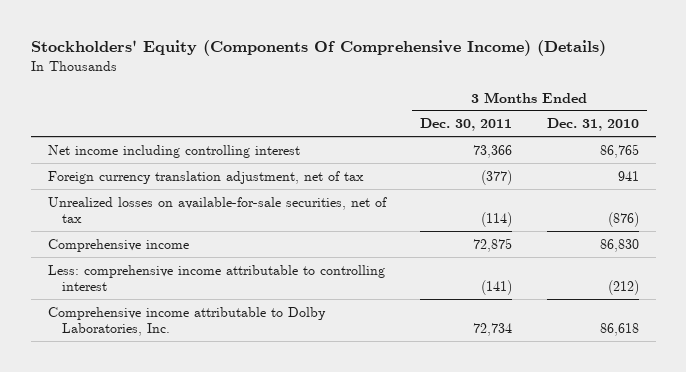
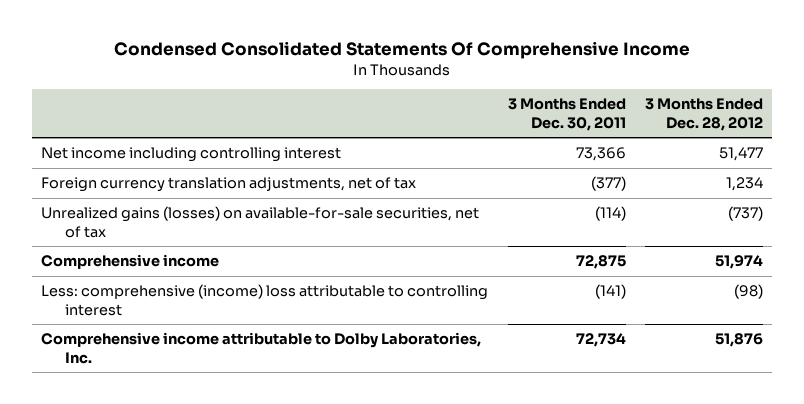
[30,40,606,57] Stockholders' Equity (Components Of Comprehensive Income) (Details) -> [114,40,691,59] Condensed Consolidated Statements Of Comprehensive Income
[546,118,639,132] Dec. 31, 2010 -> none
none -> [644,98,763,131] 3 Months Ended Dec. 28, 2012
[47,170,364,184] Foreign currency translation adjustment, net of tax -> [41,177,417,193] Foreign currency translation adjustments, net of tax
[47,196,387,223] Unrealized losses on available-for-sale securities, net of tax -> [41,206,480,238] Unrealized gains (losses) on available-for-sale securities, net of tax
[47,264,385,291] Less: comprehensive income attributable to controlling interest -> [41,284,489,316] Less: comprehensive (income) loss attributable to controlling interest

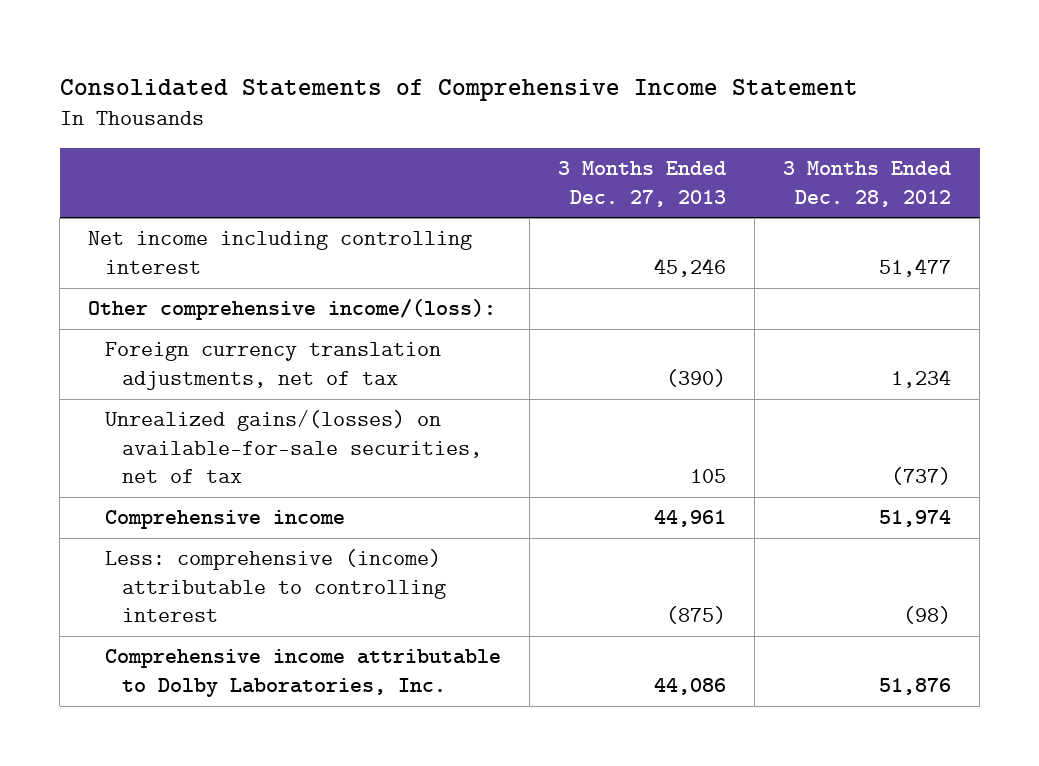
[114,40,691,59] Condensed Consolidated Statements Of Comprehensive Income -> [59,78,858,101] Consolidated Statements of Comprehensive Income Statement
[507,98,626,131] 3 Months Ended Dec. 30, 2011 -> none
none -> [558,161,727,207] 3 Months Ended Dec. 27, 2013
none -> [88,299,497,321] Other comprehensive income/(loss):
[41,206,480,238] Unrealized gains (losses) on available-for-sale securities, net of tax -> [105,410,483,484] Unrealized gains/(losses) on available-for-sale securities, net of tax
[41,284,489,316] Less: comprehensive (income) loss attributable to controlling interest -> [105,549,447,623] Less: comprehensive (income) attributable to controlling interest

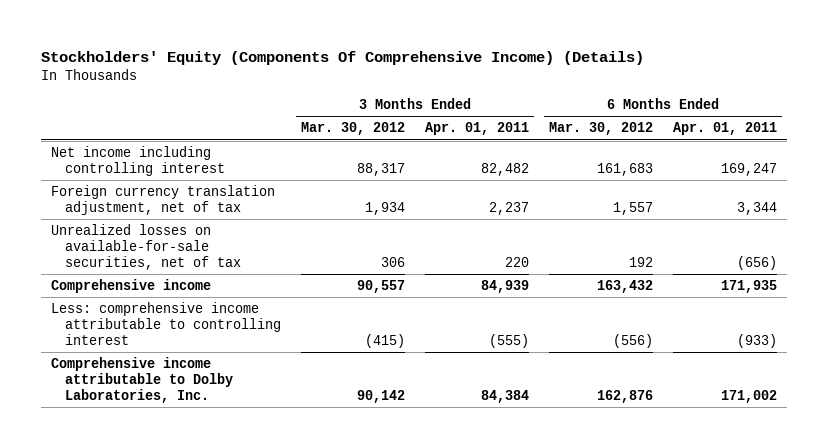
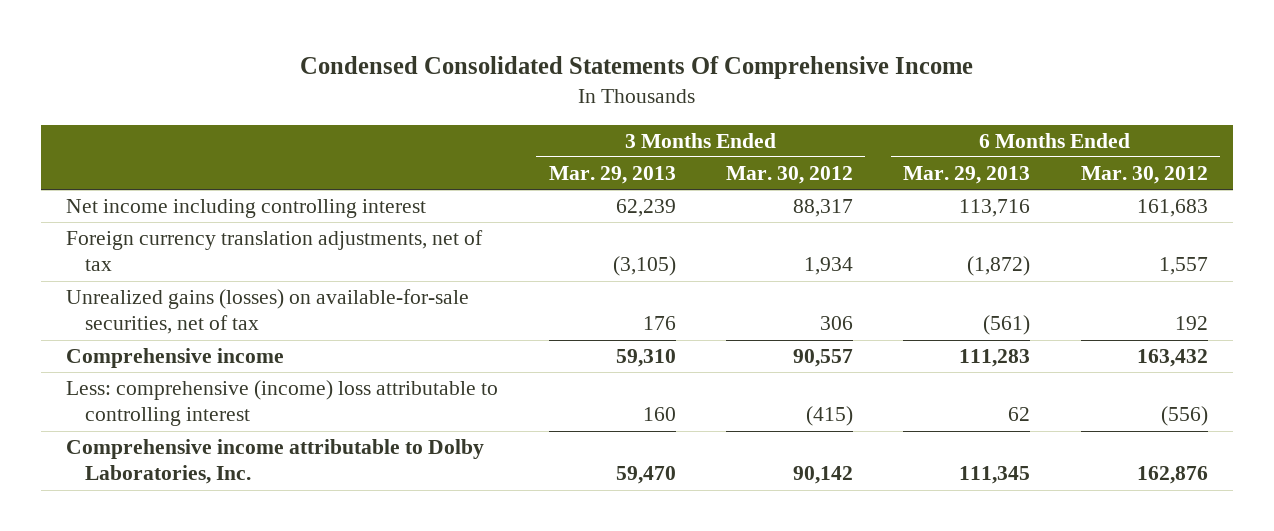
[40,50,644,65] Stockholders' Equity (Components Of Comprehensive Income) (Details) -> [299,56,973,80] Condensed Consolidated Statements Of Comprehensive Income
[424,122,529,136] Apr. 01, 2011 -> none
[672,122,777,136] Apr. 01, 2011 -> none
none -> [548,165,676,184] Mar. 29, 2013
none -> [903,165,1031,184] Mar. 29, 2013
[50,185,275,216] Foreign currency translation adjustment, net of tax -> [66,230,484,272] Foreign currency translation adjustments, net of tax
[50,224,242,270] Unrealized losses on available-for-sale securities, net of tax -> [66,289,470,335] Unrealized gains (losses) on available-for-sale securities, net of tax
[50,302,282,345] Less: comprehensive income attributable to controlling interest -> [66,380,499,427] Less: comprehensive (income) loss attributable to controlling interest

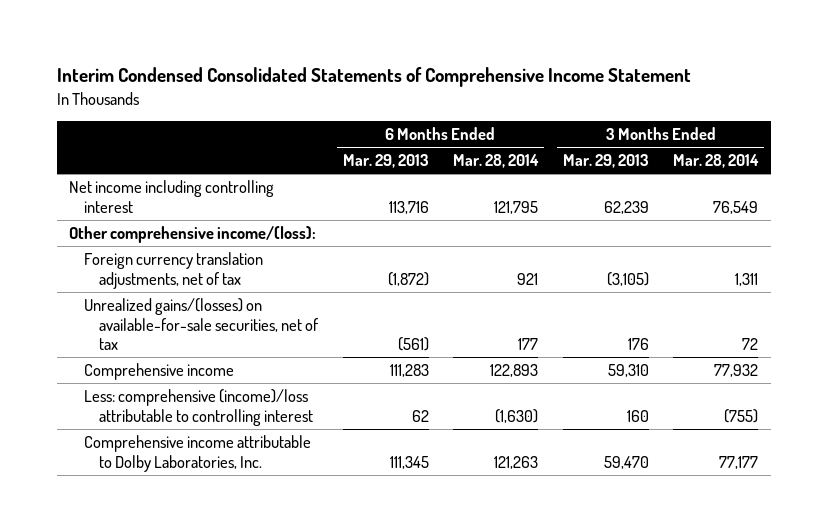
[299,56,973,80] Condensed Consolidated Statements Of Comprehensive Income -> [56,67,691,88] Interim Condensed Consolidated Statements of Comprehensive Income Statement
[725,165,853,184] Mar. 30, 2012 -> none
[1080,165,1208,184] Mar. 30, 2012 -> none
none -> [453,154,540,169] Mar. 28, 2014
none -> [673,154,760,169] Mar. 28, 2014
none -> [68,226,316,244] Other comprehensive income/(loss):
[66,289,470,335] Unrealized gains (losses) on available-for-sale securities, net of tax -> [84,298,320,351] Unrealized gains/(losses) on available-for-sale securities, net of tax
[66,380,499,427] Less: comprehensive (income) loss attributable to controlling interest -> [84,389,314,426] Less: comprehensive (income)/loss attributable to controlling interest

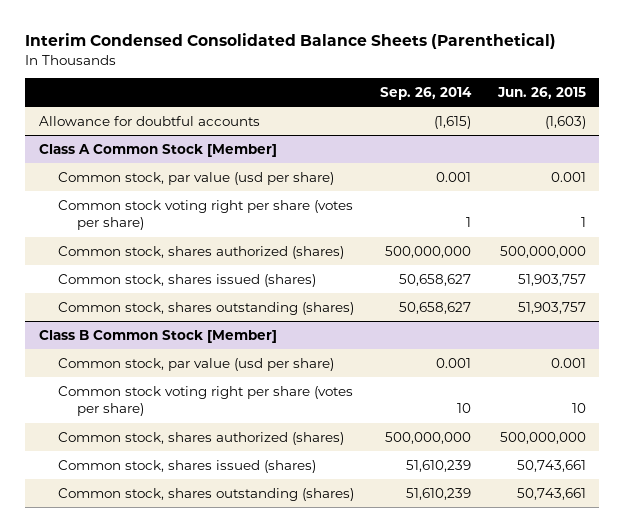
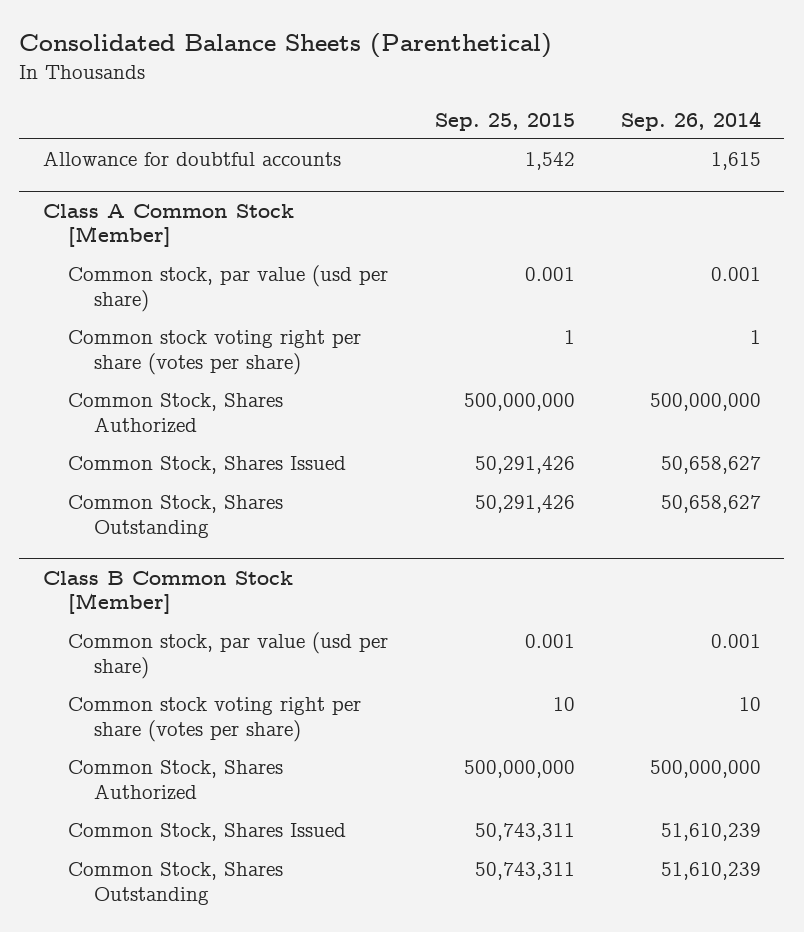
[25,33,557,50] Interim Condensed Consolidated Balance Sheets (Parenthetical) -> [19,33,553,59] Consolidated Balance Sheets (Parenthetical)
[496,87,586,100] Jun. 26, 2015 -> none
none -> [434,112,575,131] Sep. 25, 2015
[434,115,472,129] (1,615) -> [711,152,762,171] 1,615
[57,245,344,259] Common stock, shares authorized (shares) -> [68,393,284,434] Common Stock, Shares Authorized
[57,273,316,287] Common stock, shares issued (shares) -> [68,456,347,475] Common Stock, Shares Issued
[57,301,354,315] Common stock, shares outstanding (shares) -> [68,495,284,539] Common Stock, Shares Outstanding
[57,431,344,445] Common stock, shares authorized (shares) -> [68,760,284,801] Common Stock, Shares Authorized
[57,459,316,473] Common stock, shares issued (shares) -> [68,823,347,842] Common Stock, Shares Issued
[57,487,354,501] Common stock, shares outstanding (shares) -> [68,862,284,906] Common Stock, Shares Outstanding

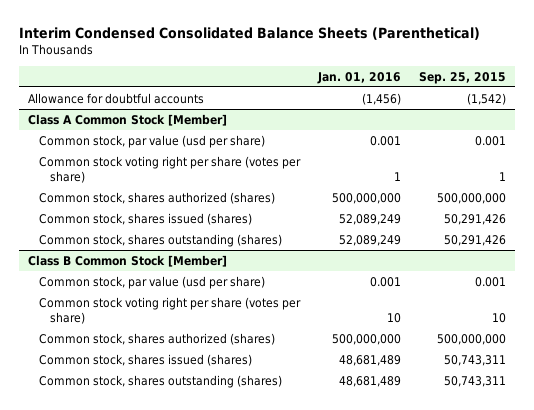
[19,33,553,59] Consolidated Balance Sheets (Parenthetical) -> [19,26,481,40] Interim Condensed Consolidated Balance Sheets (Parenthetical)
[621,110,762,131] Sep. 26, 2014 -> none
none -> [317,71,402,84] Jan. 01, 2016
[524,152,575,171] 1,542 -> [467,92,507,105] (1,542)
[68,393,284,434] Common Stock, Shares Authorized -> [38,191,275,204] Common stock, shares authorized (shares)
[68,456,347,475] Common Stock, Shares Issued -> [38,212,252,225] Common stock, shares issued (shares)
[68,495,284,539] Common Stock, Shares Outstanding -> [38,233,282,247] Common stock, shares outstanding (shares)
[68,760,284,801] Common Stock, Shares Authorized -> [38,332,275,345] Common stock, shares authorized (shares)
[68,823,347,842] Common Stock, Shares Issued -> [38,353,252,366] Common stock, shares issued (shares)
[68,862,284,906] Common Stock, Shares Outstanding -> [38,374,282,388] Common stock, shares outstanding (shares)

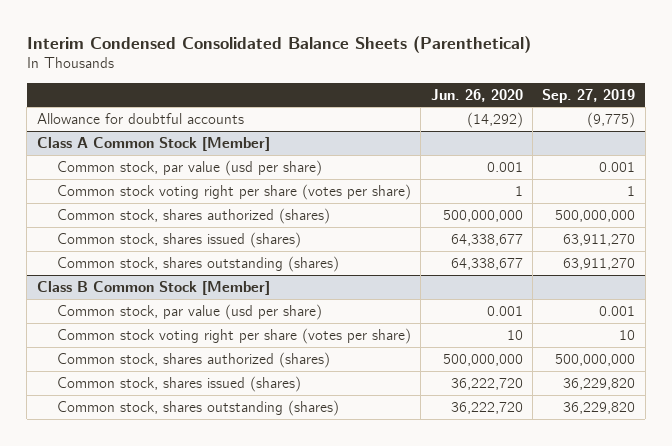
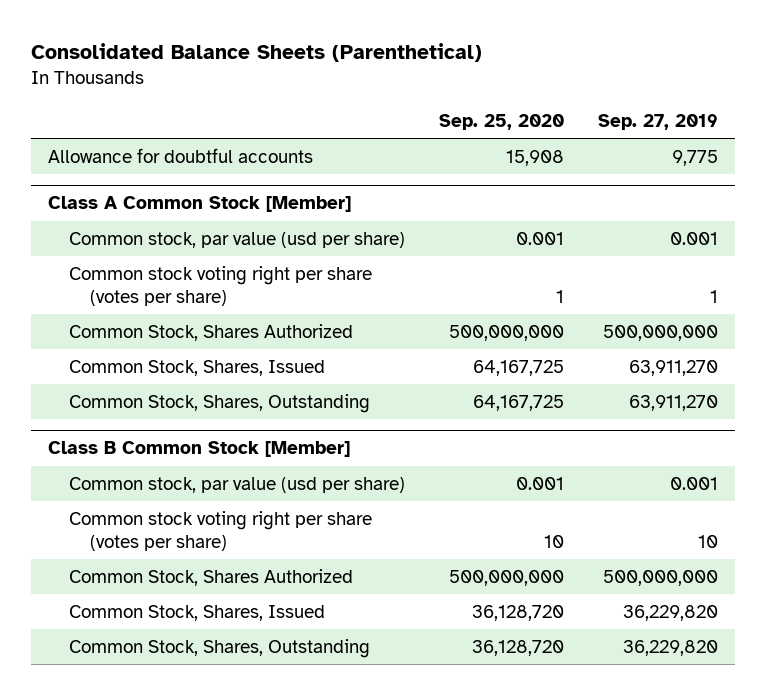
[26,35,531,53] Interim Condensed Consolidated Balance Sheets (Parenthetical) -> [30,43,482,63] Consolidated Balance Sheets (Parenthetical)
[430,88,523,102] Jun. 26, 2020 -> none
none -> [438,113,564,130] Sep. 25, 2020
[587,111,636,128] (9,775) -> [672,149,719,166] 9,775
[56,207,330,224] Common stock, shares authorized (shares) -> [68,323,353,341] Common Stock, Shares Authorized
[56,231,301,248] Common stock, shares issued (shares) -> [68,359,325,376] Common Stock, Shares, Issued
[56,255,339,272] Common stock, shares outstanding (shares) -> [68,393,370,413] Common Stock, Shares, Outstanding
[56,351,330,368] Common stock, shares authorized (shares) -> [68,568,353,586] Common Stock, Shares Authorized
[56,375,301,392] Common stock, shares issued (shares) -> [68,604,325,621] Common Stock, Shares, Issued
[56,399,339,416] Common stock, shares outstanding (shares) -> [68,638,370,658] Common Stock, Shares, Outstanding

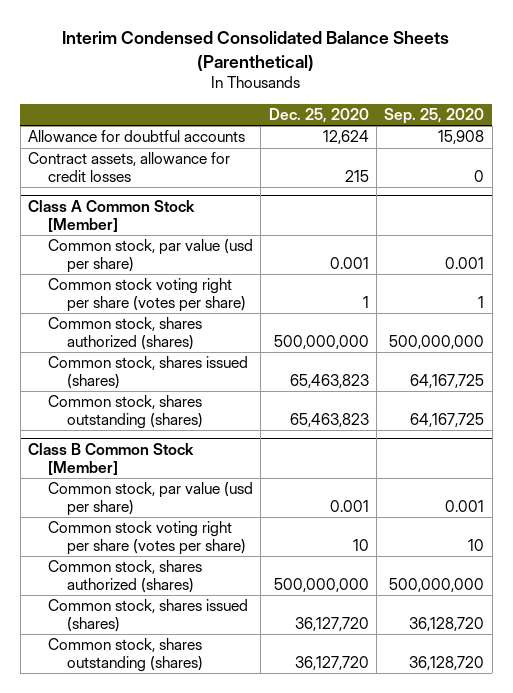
[30,43,482,63] Consolidated Balance Sheets (Parenthetical) -> [62,31,450,71] Interim Condensed Consolidated Balance Sheets (Parenthetical)
[598,113,719,130] Sep. 27, 2019 -> none
none -> [268,108,369,124] Dec. 25, 2020
none -> [28,152,231,183] Contract assets, allowance for credit losses
[68,323,353,341] Common Stock, Shares Authorized -> [47,317,202,351] Common stock, shares authorized (shares)
[68,359,325,376] Common Stock, Shares, Issued -> [47,356,248,390] Common stock, shares issued (shares)
[68,393,370,413] Common Stock, Shares, Outstanding -> [47,395,204,430] Common stock, shares outstanding (shares)
[68,568,353,586] Common Stock, Shares Authorized -> [47,560,202,594] Common stock, shares authorized (shares)
[68,604,325,621] Common Stock, Shares, Issued -> [47,599,248,633] Common stock, shares issued (shares)
[68,638,370,658] Common Stock, Shares, Outstanding -> [47,638,204,673] Common stock, shares outstanding (shares)

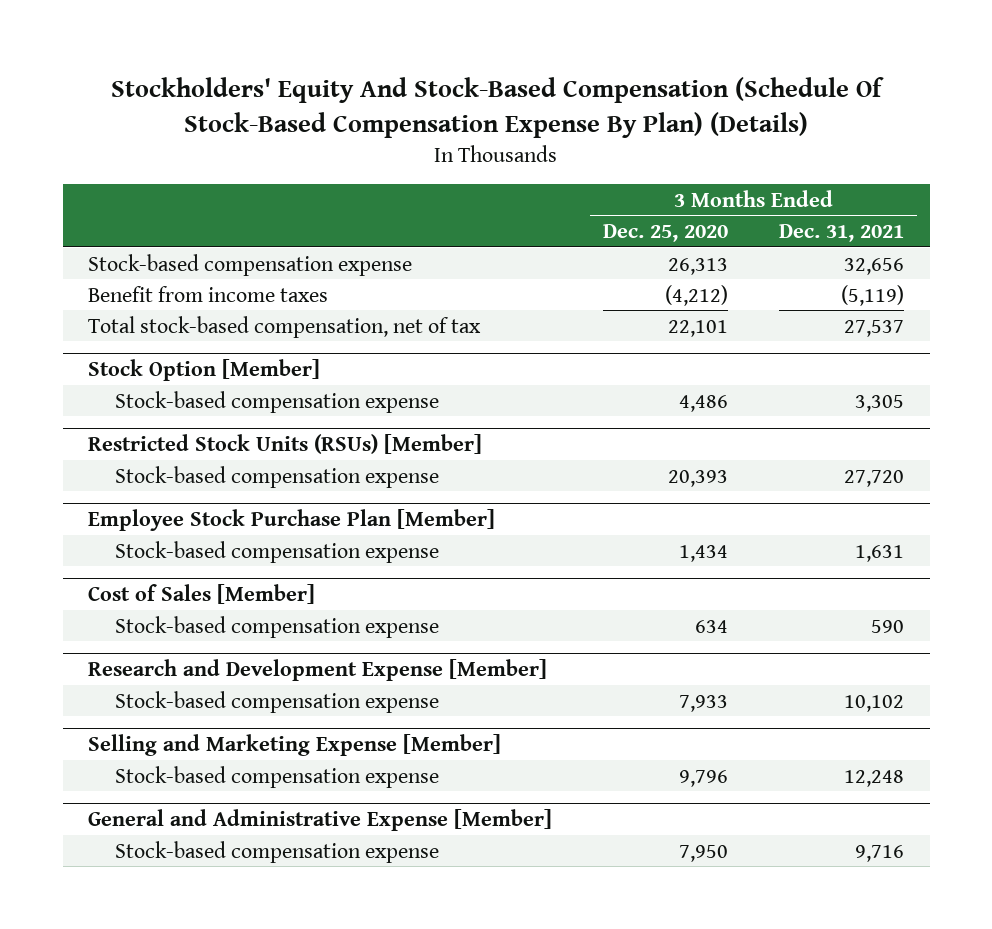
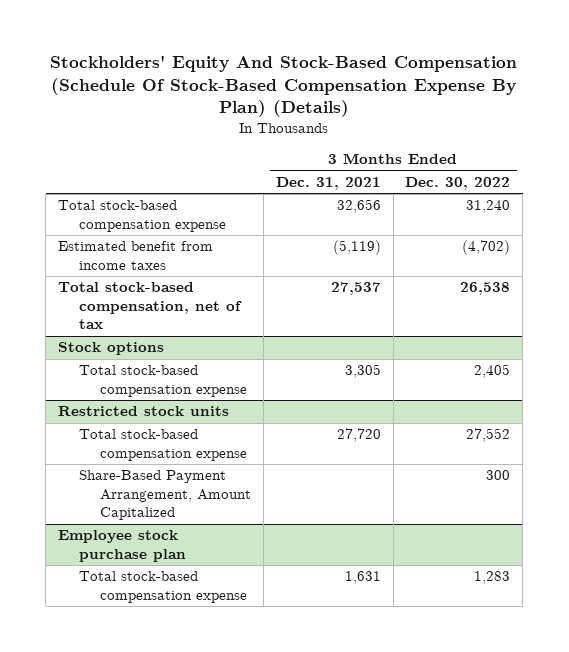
[603,224,729,243] Dec. 25, 2020 -> none
none -> [405,176,511,190] Dec. 30, 2022
[88,253,413,276] Stock-based compensation expense -> [58,200,227,232] Total stock-based compensation expense
[88,285,329,302] Benefit from income taxes -> [58,241,214,270] Estimated benefit from income taxes
[88,584,316,605] Cost of Sales [Member] -> none
[115,615,440,638] Stock-based compensation expense -> none
[88,659,548,682] Research and Development Expense [Member] -> none
[115,690,440,713] Stock-based compensation expense -> none
[88,734,502,757] Selling and Marketing Expense [Member] -> none
[115,765,440,788] Stock-based compensation expense -> none
[88,809,553,832] General and Administrative Expense [Member] -> none
[115,840,440,863] Stock-based compensation expense -> none
[88,359,321,382] Stock Option [Member] -> [58,342,165,356] Stock options
[115,390,440,413] Stock-based compensation expense -> [79,365,248,397] Total stock-based compensation expense
[88,434,483,455] Restricted Stock Units (RSUs) [Member] -> [58,406,230,417] Restricted stock units
[115,465,440,488] Stock-based compensation expense -> [79,429,248,461] Total stock-based compensation expense
none -> [79,470,252,521] Share-Based Payment Arrangement, Amount Capitalized
[88,509,496,532] Employee Stock Purchase Plan [Member] -> [58,530,187,562] Employee stock purchase plan
[115,540,440,563] Stock-based compensation expense -> [79,571,248,603] Total stock-based compensation expense

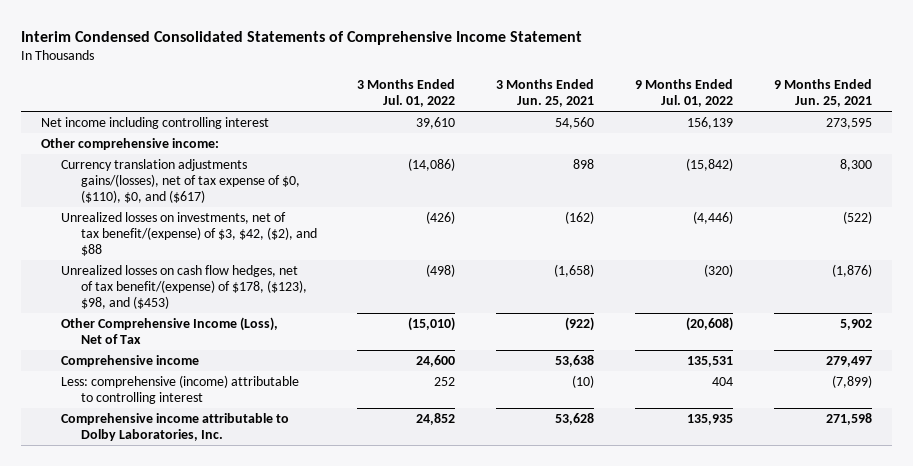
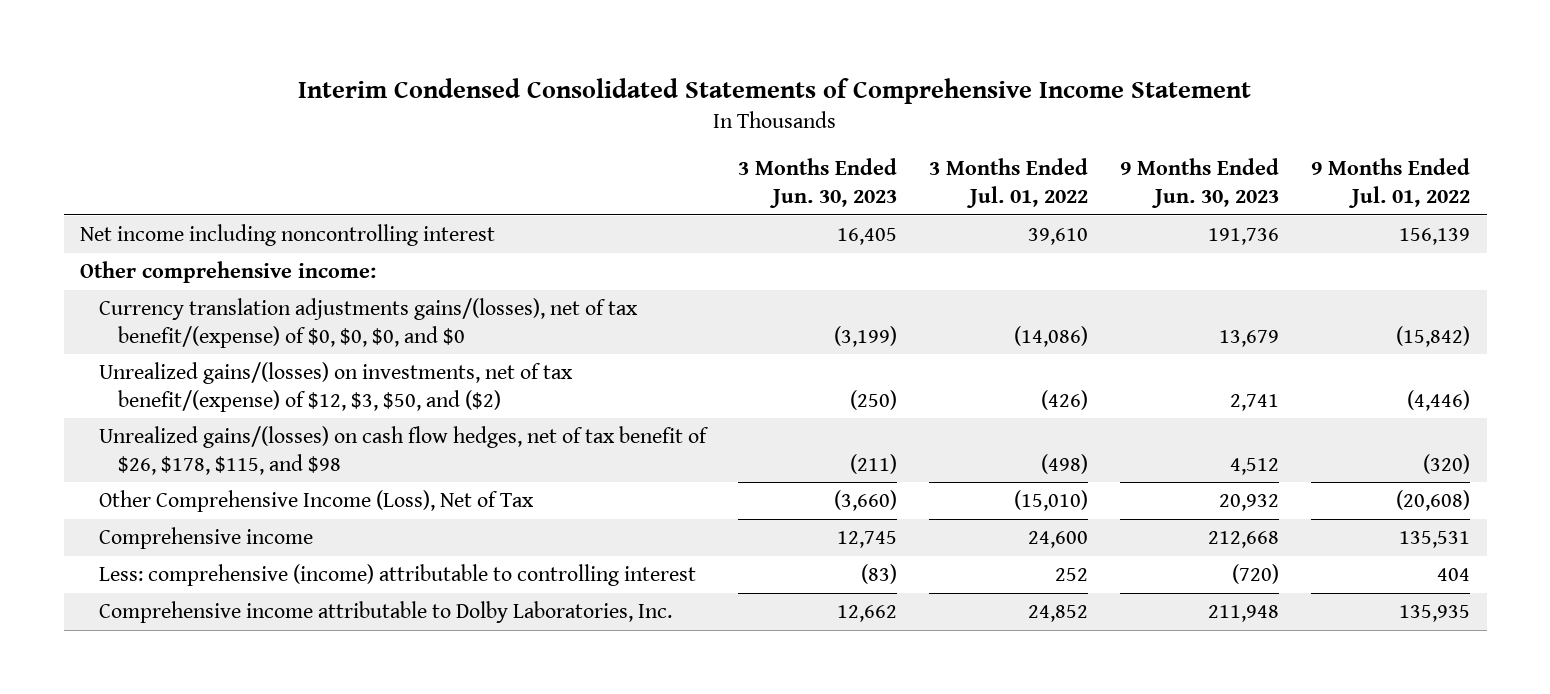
[496,79,595,108] 3 Months Ended Jun. 25, 2021 -> none
[773,79,872,108] 9 Months Ended Jun. 25, 2021 -> none
none -> [738,158,898,208] 3 Months Ended Jun. 30, 2023
none -> [1120,158,1280,208] 9 Months Ended Jun. 30, 2023
[41,117,270,130] Net income including controlling interest -> [79,224,495,247] Net income including noncontrolling interest
[60,159,300,204] Currency translation adjustments gains/(losses), net of tax expense of $0, ($110), $0, and ($617) -> [99,298,639,348] Currency translation adjustments gains/(losses), net of tax benefit/(expense) of $0, $0, $0, and $0
[60,212,317,257] Unrealized losses on investments, net of tax benefit/(expense) of $3, $42, ($2), and $88 -> [99,362,574,412] Unrealized gains/(losses) on investments, net of tax benefit/(expense) of $12, $3, $50, and ($2)
[60,265,307,310] Unrealized losses on cash flow hedges, net of tax benefit/(expense) of $178, ($123), $98, and ($453) -> [99,426,710,475] Unrealized gains/(losses) on cash flow hedges, net of tax benefit of $26, $178, $115, and $98

